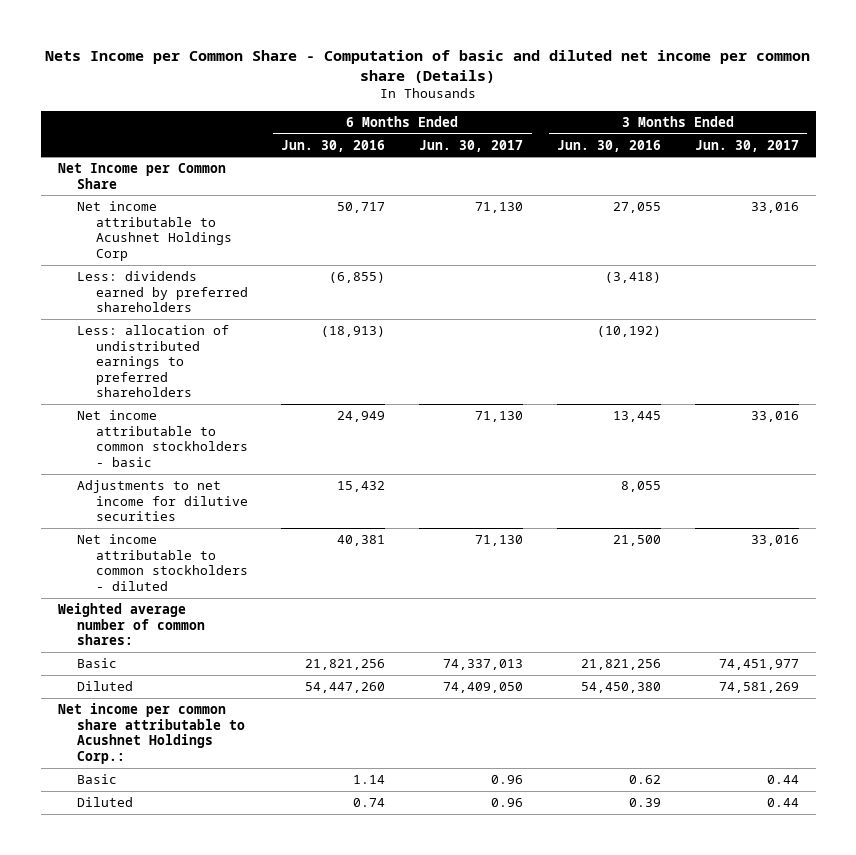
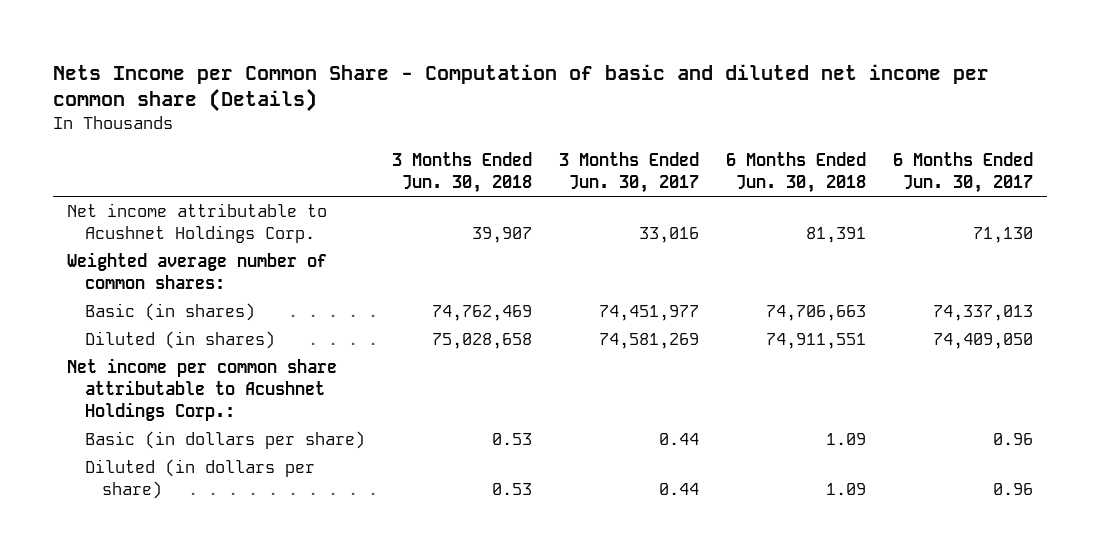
[281,139,386,152] Jun. 30, 2016 -> none
[556,139,661,152] Jun. 30, 2016 -> none
none -> [391,151,532,194] 3 Months Ended Jun. 30, 2018
none -> [725,151,866,194] 6 Months Ended Jun. 30, 2018
[57,162,226,189] Net Income per Common Share -> none
[76,270,248,313] Less: dividends earned by preferred shareholders -> none
[76,324,229,398] Less: allocation of undistributed earnings to preferred shareholders -> none
[76,409,248,467] Net income attributable to common stockholders - basic -> none
[76,479,248,522] Adjustments to net income for dilutive securities -> none
[76,533,248,591] Net income attributable to common stockholders - diluted -> none
[76,200,232,261] Net income attributable to Acushnet Holdings Corp -> [66,203,327,244] Net income attributable to Acushnet Holdings Corp.
[76,657,117,668] Basic -> [84,303,255,322] Basic (in shares)
[76,680,133,691] Diluted -> [84,331,275,350] Diluted (in shares)
[76,773,117,784] Basic -> [84,431,365,450] Basic (in dollars per share)
[76,796,133,807] Diluted -> [84,459,315,500] Diluted (in dollars per share)

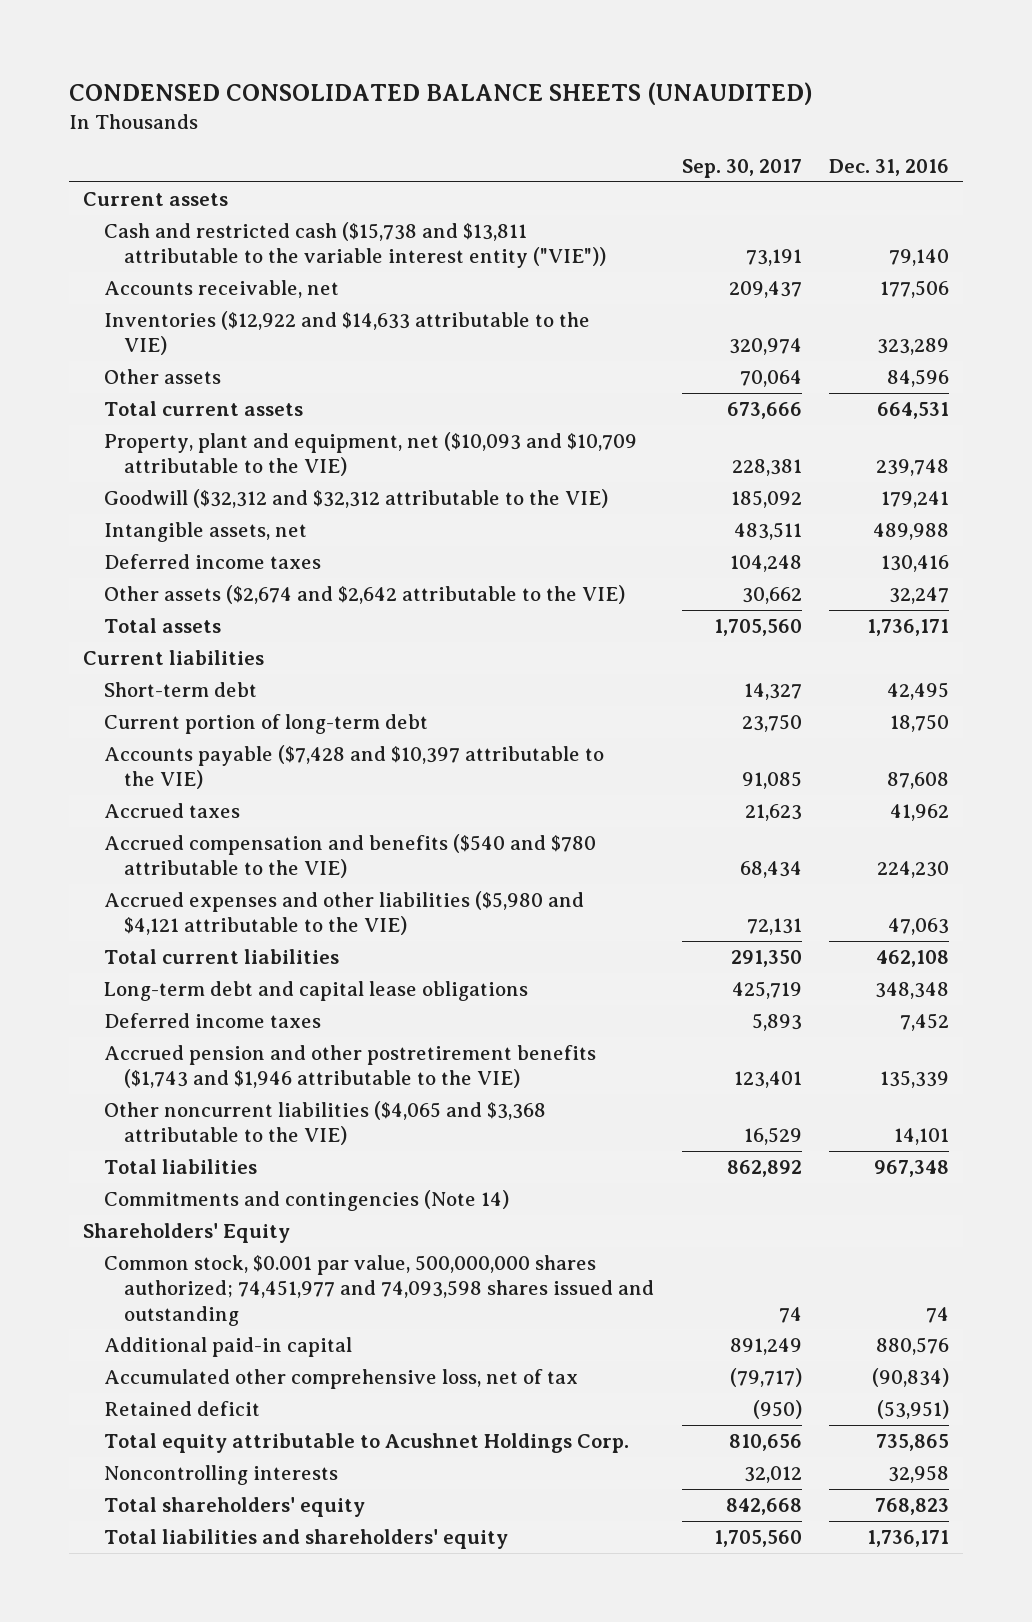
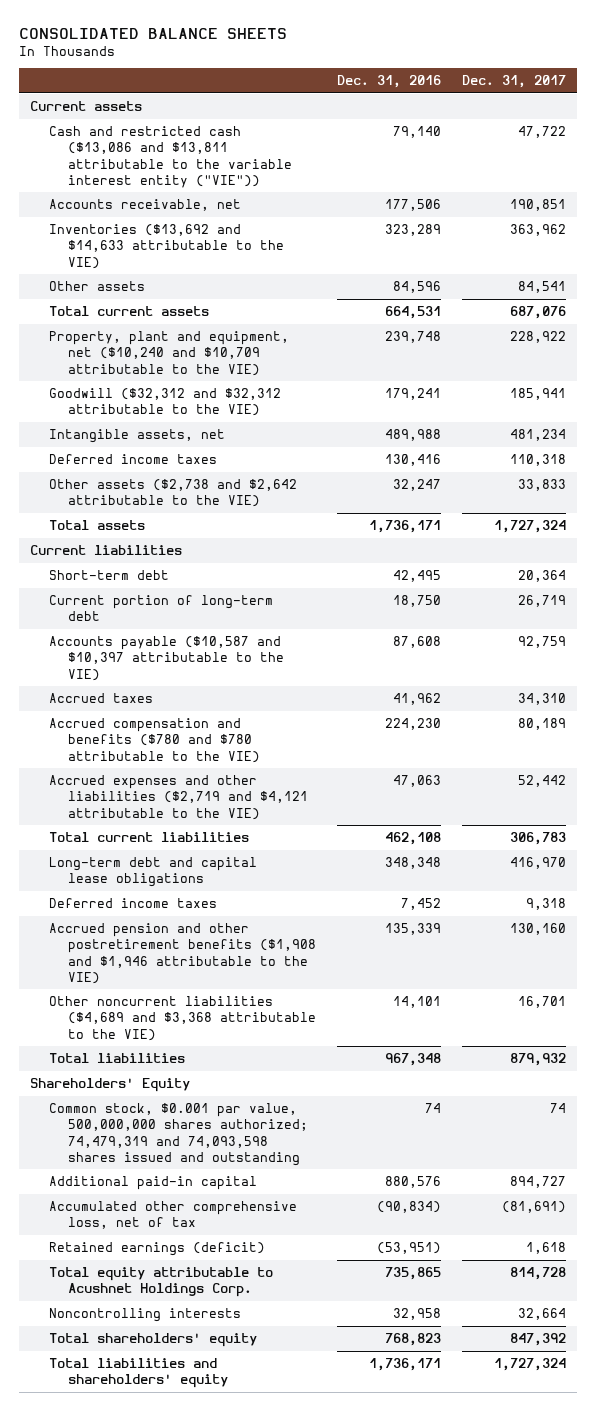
[69,82,814,106] CONDENSED CONSOLIDATED BALANCE SHEETS (UNAUDITED) -> [19,27,288,39] CONSOLIDATED BALANCE SHEETS
[681,159,802,179] Sep. 30, 2017 -> none
none -> [462,75,567,89] Dec. 31, 2017
[103,221,607,269] Cash and restricted cash ($15,738 and $13,811 attributable to the variable interest entity ("VIE")) -> [48,126,292,188] Cash and restricted cash ($13,086 and $13,811 attributable to the variable interest entity ("VIE"))
[103,310,590,356] Inventories ($12,922 and $14,633 attributable to the VIE) -> [48,224,284,269] Inventories ($13,692 and $14,633 attributable to the VIE)
[103,431,637,477] Property, plant and equipment, net ($10,093 and $10,709 attributable to the VIE) -> [48,331,289,376] Property, plant and equipment, net ($10,240 and $10,709 attributable to the VIE)
[103,584,625,604] Other assets ($2,674 and $2,642 attributable to the VIE) -> [48,479,297,508] Other assets ($2,738 and $2,642 attributable to the VIE)
[103,744,604,790] Accounts payable ($7,428 and $10,397 attributable to the VIE) -> [48,636,284,681] Accounts payable ($10,587 and $10,397 attributable to the VIE)
[103,833,596,879] Accrued compensation and benefits ($540 and $780 attributable to the VIE) -> [48,718,260,763] Accrued compensation and benefits ($780 and $780 attributable to the VIE)
[103,890,584,936] Accrued expenses and other liabilities ($5,980 and $4,121 attributable to the VIE) -> [48,775,308,820] Accrued expenses and other liabilities ($2,719 and $4,121 attributable to the VIE)
[103,1044,596,1089] Accrued pension and other postretirement benefits ($1,743 and $1,946 attributable to the VIE) -> [48,923,316,984] Accrued pension and other postretirement benefits ($1,908 and $1,946 attributable to the VIE)
[103,1100,546,1146] Other noncurrent liabilities ($4,065 and $3,368 attributable to the VIE) -> [48,996,316,1041] Other noncurrent liabilities ($4,689 and $3,368 attributable to the VIE)
[103,1189,509,1211] Commitments and contingencies (Note 14) -> none
[103,1254,655,1326] Common stock, $0.001 par value, 500,000,000 shares authorized; 74,451,977 and 74,093,598 shares issued and outstanding -> [48,1103,308,1166] Common stock, $0.001 par value, 500,000,000 shares authorized; 74,479,319 and 74,093,598 shares issued and outstanding
[103,1400,260,1416] Retained deficit -> [48,1242,265,1257] Retained earnings (deficit)

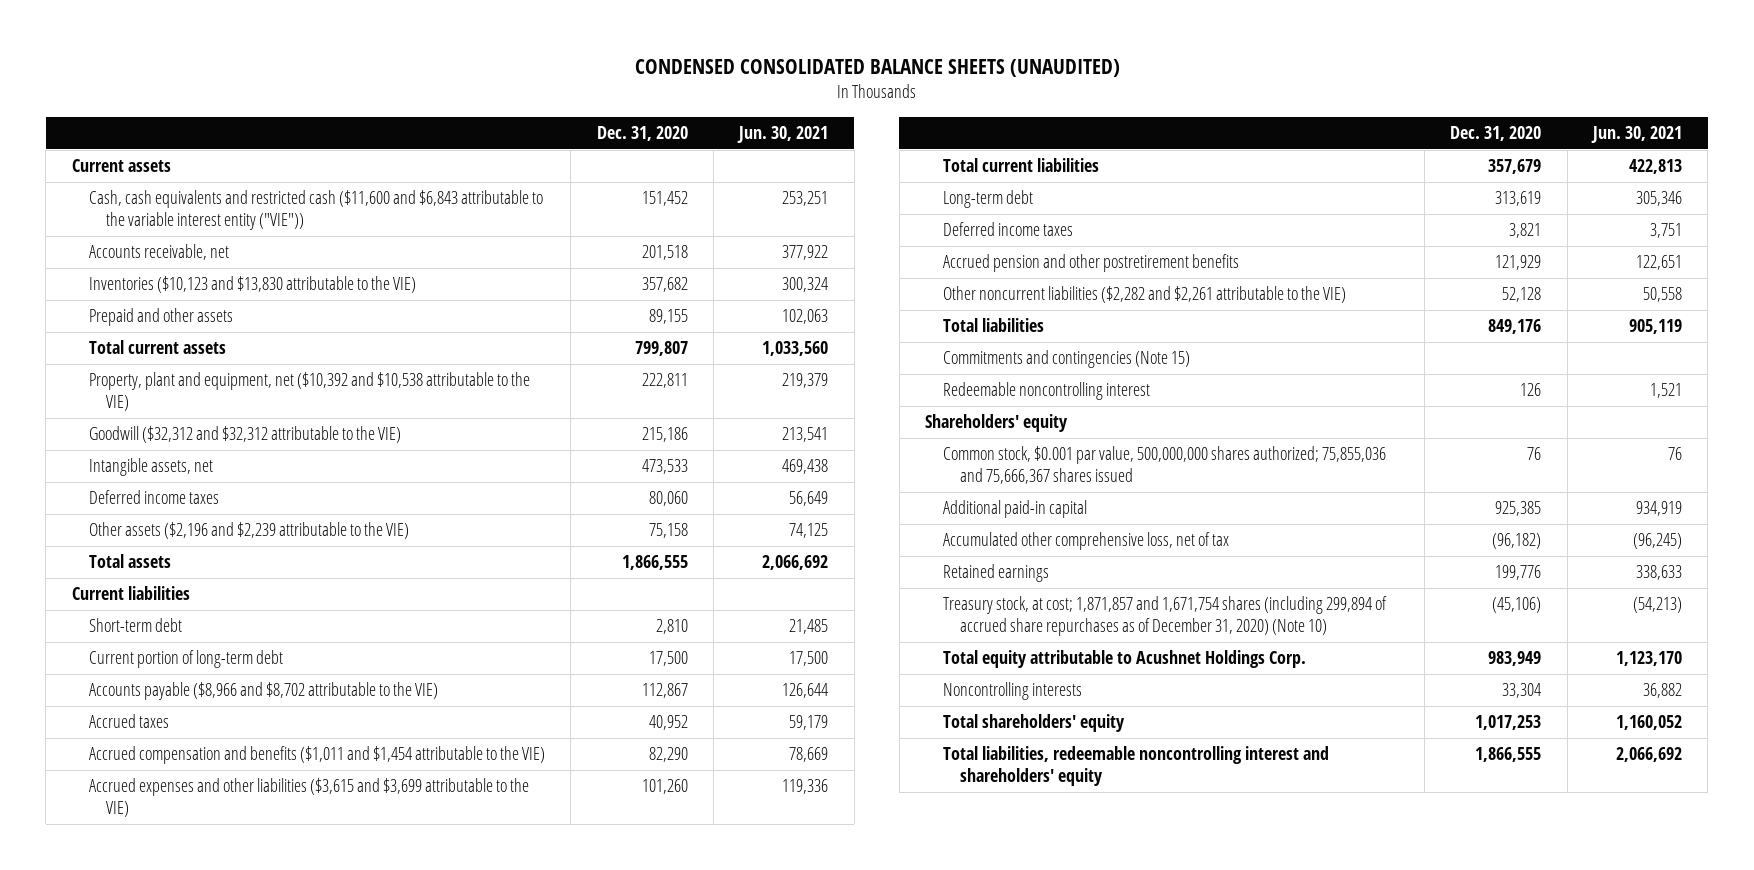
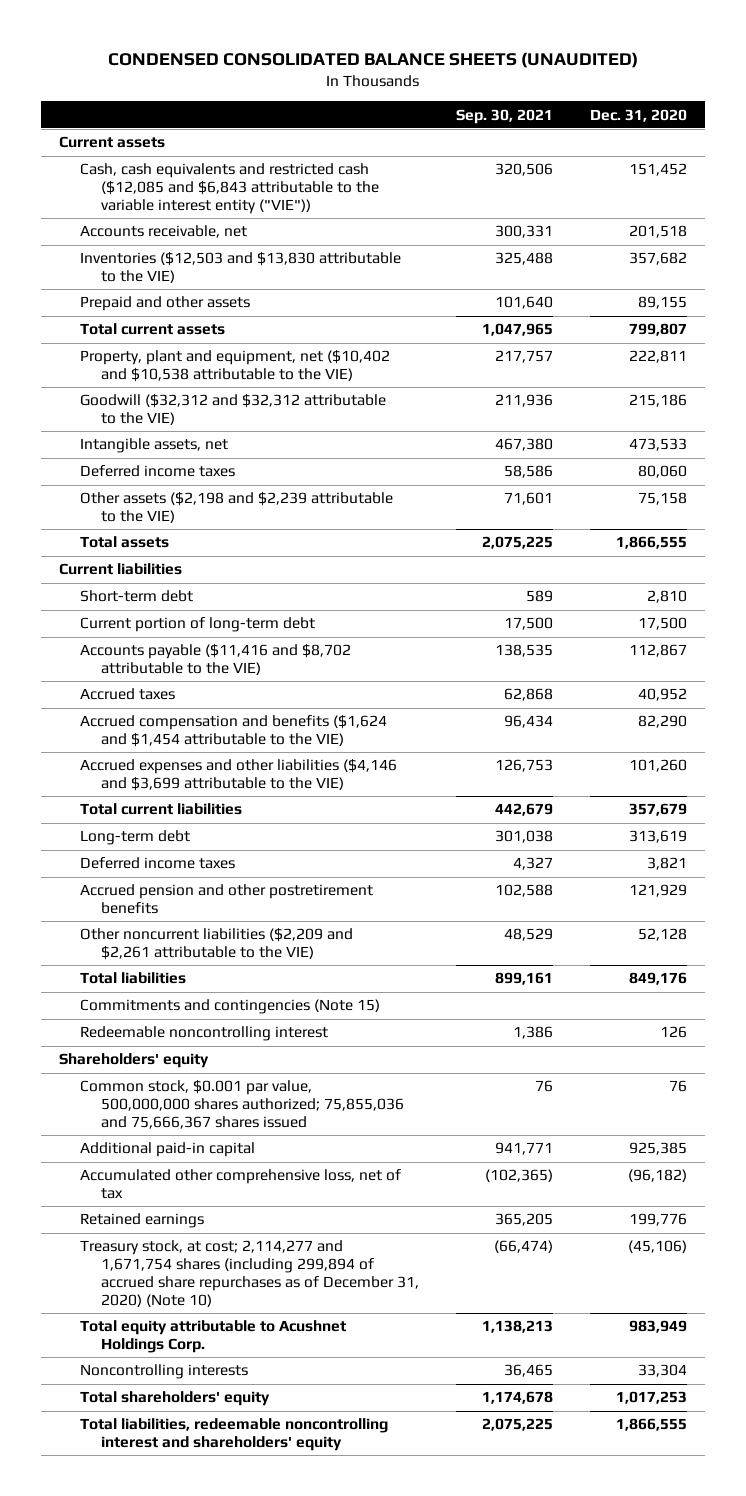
[737,126,829,144] Jun. 30, 2021 -> none
none -> [455,108,553,124] Sep. 30, 2021
[89,190,544,231] Cash, cash equivalents and restricted cash ($11,600 and $6,843 attributable to the variable interest entity ("VIE")) -> [80,163,380,214] Cash, cash equivalents and restricted cash ($12,085 and $6,843 attributable to the variable interest entity ("VIE"))
[89,276,417,294] Inventories ($10,123 and $13,830 attributable to the VIE) -> [80,252,402,284] Inventories ($12,503 and $13,830 attributable to the VIE)
[89,372,531,412] Property, plant and equipment, net ($10,392 and $10,538 attributable to the VIE) -> [80,350,391,383] Property, plant and equipment, net ($10,402 and $10,538 attributable to the VIE)
[89,522,410,540] Other assets ($2,196 and $2,239 attributable to the VIE) -> [80,492,394,524] Other assets ($2,198 and $2,239 attributable to the VIE)
[89,682,439,701] Accounts payable ($8,966 and $8,702 attributable to the VIE) -> [80,644,352,676] Accounts payable ($11,416 and $8,702 attributable to the VIE)
[89,746,546,765] Accrued compensation and benefits ($1,011 and $1,454 attributable to the VIE) -> [80,715,388,748] Accrued compensation and benefits ($1,624 and $1,454 attributable to the VIE)
[89,778,530,818] Accrued expenses and other liabilities ($3,615 and $3,699 attributable to the VIE) -> [80,759,398,792] Accrued expenses and other liabilities ($4,146 and $3,699 attributable to the VIE)
[942,286,1346,304] Other noncurrent liabilities ($2,282 and $2,261 attributable to the VIE) -> [80,928,354,961] Other noncurrent liabilities ($2,209 and $2,261 attributable to the VIE)
[942,596,1387,637] Treasury stock, at cost; 1,871,857 and 1,671,754 shares (including 299,894 of accrued share repurchases as of December 31, 2020) (Note 10) -> [80,1240,420,1307] Treasury stock, at cost; 2,114,277 and 1,671,754 shares (including 299,894 of accrued share repurchases as of December 31, 2020) (Note 10)

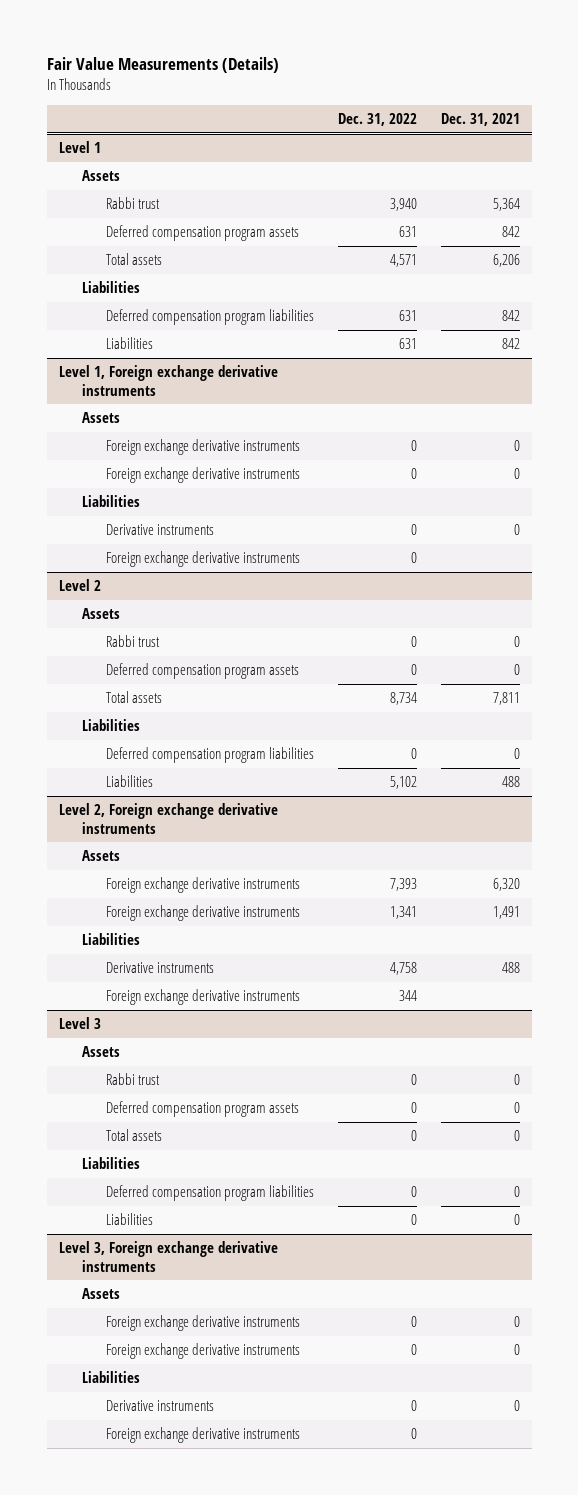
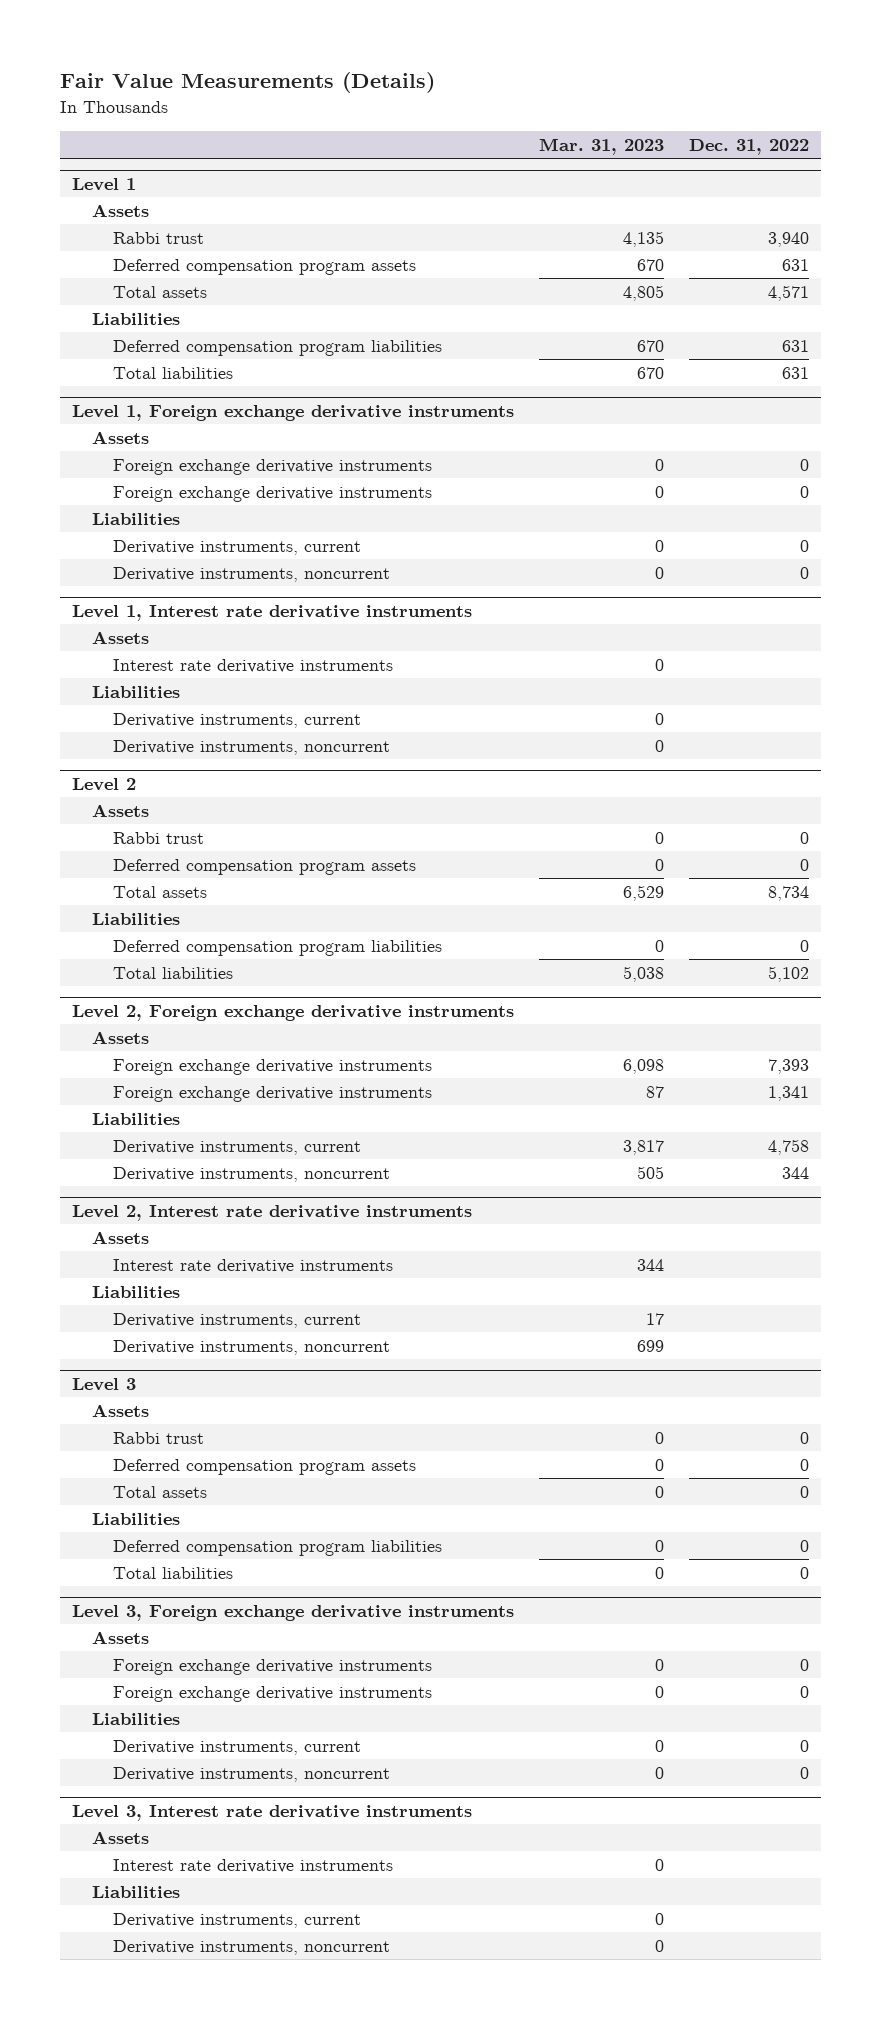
[440,113,520,127] Dec. 31, 2021 -> none
none -> [538,137,664,155] Mar. 31, 2023
[106,337,154,350] Liabilities -> [112,366,233,379] Total liabilities
[106,524,215,536] Derivative instruments -> [112,539,361,555] Derivative instruments, current
[106,551,301,568] Foreign exchange derivative instruments -> [112,566,390,582] Derivative instruments, noncurrent
none -> [72,605,473,622] Level 1, Interest rate derivative instruments
none -> [92,630,150,644] Assets
none -> [112,658,393,673] Interest rate derivative instruments
none -> [92,685,181,698] Liabilities
none -> [112,712,361,728] Derivative instruments, current
none -> [112,739,390,755] Derivative instruments, noncurrent
[106,775,154,788] Liabilities -> [112,966,233,979] Total liabilities
[106,962,215,974] Derivative instruments -> [112,1139,361,1155] Derivative instruments, current
[106,989,301,1006] Foreign exchange derivative instruments -> [112,1166,390,1182] Derivative instruments, noncurrent
none -> [72,1205,473,1222] Level 2, Interest rate derivative instruments
none -> [92,1230,150,1244] Assets
none -> [112,1258,393,1273] Interest rate derivative instruments
none -> [92,1285,181,1298] Liabilities
none -> [112,1312,361,1328] Derivative instruments, current
none -> [112,1339,390,1355] Derivative instruments, noncurrent
[106,1213,154,1226] Liabilities -> [112,1566,233,1579] Total liabilities
[106,1400,215,1412] Derivative instruments -> [112,1739,361,1755] Derivative instruments, current
[106,1427,301,1444] Foreign exchange derivative instruments -> [112,1766,390,1782] Derivative instruments, noncurrent
none -> [72,1805,473,1822] Level 3, Interest rate derivative instruments
none -> [92,1830,150,1844] Assets
none -> [112,1858,393,1873] Interest rate derivative instruments
none -> [92,1885,181,1898] Liabilities
none -> [112,1912,361,1928] Derivative instruments, current
none -> [112,1939,390,1955] Derivative instruments, noncurrent

